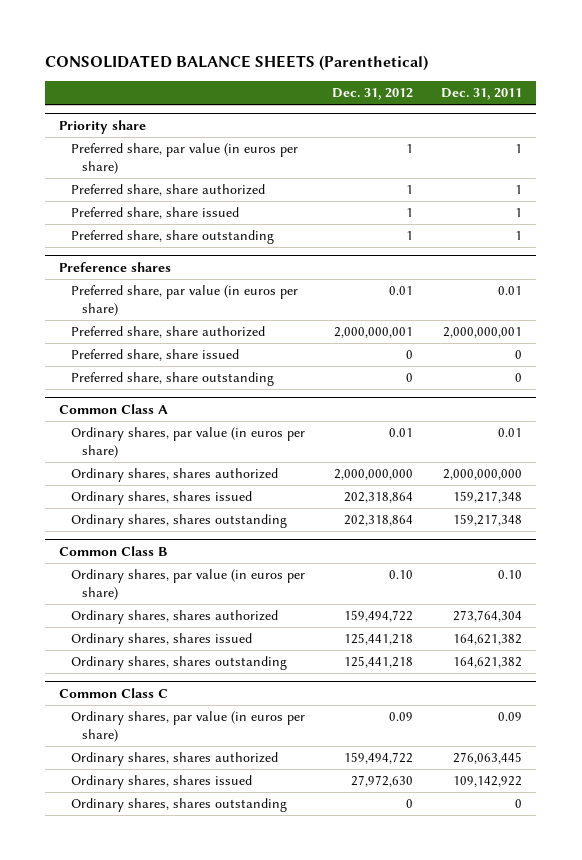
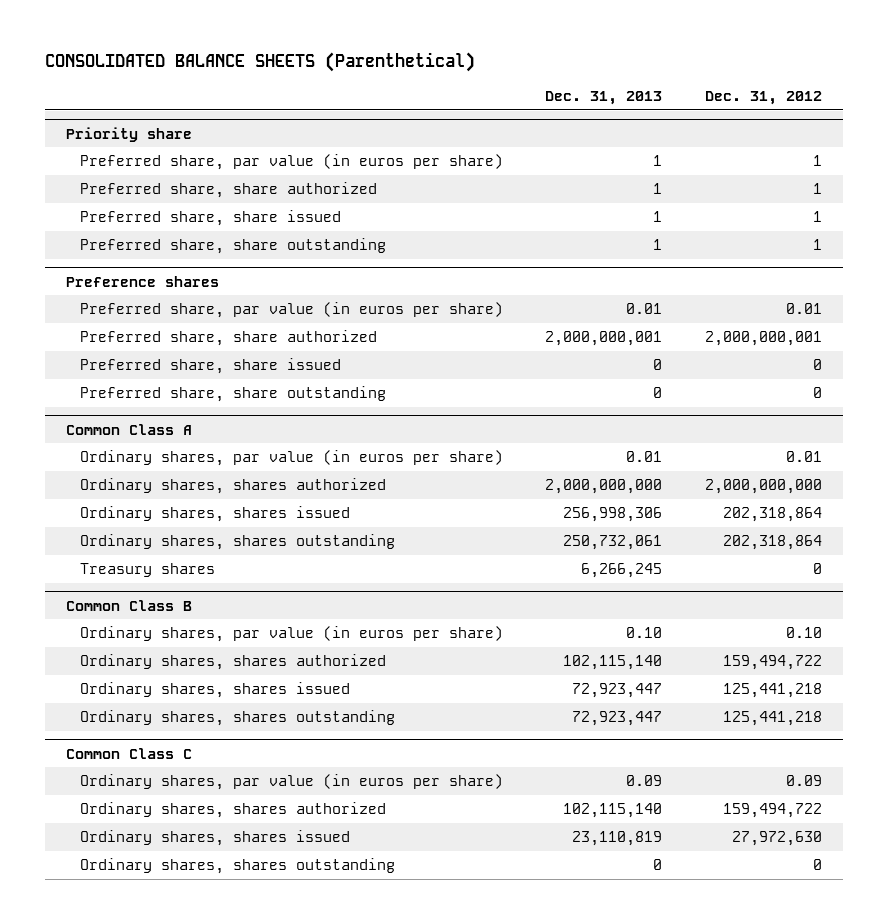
[441,87,523,100] Dec. 31, 2011 -> none
none -> [545,90,663,105] Dec. 31, 2013
none -> [79,562,215,577] Treasury shares

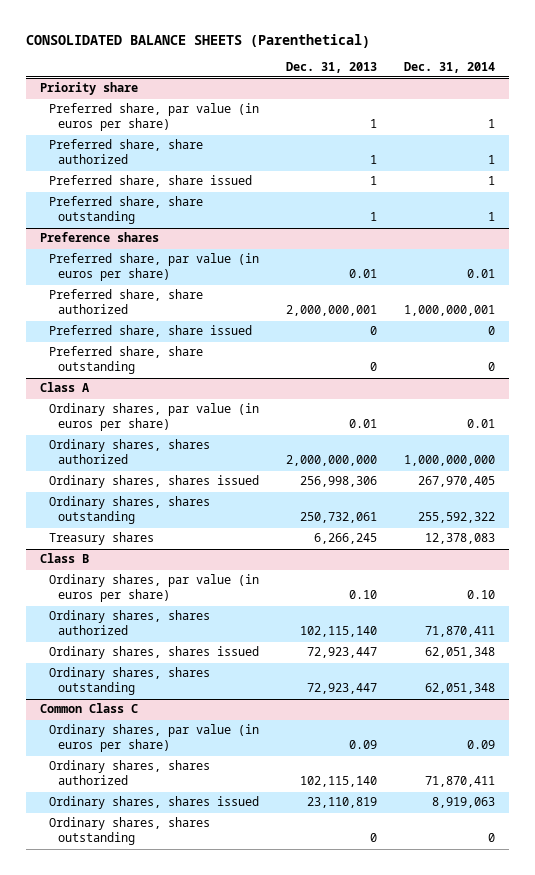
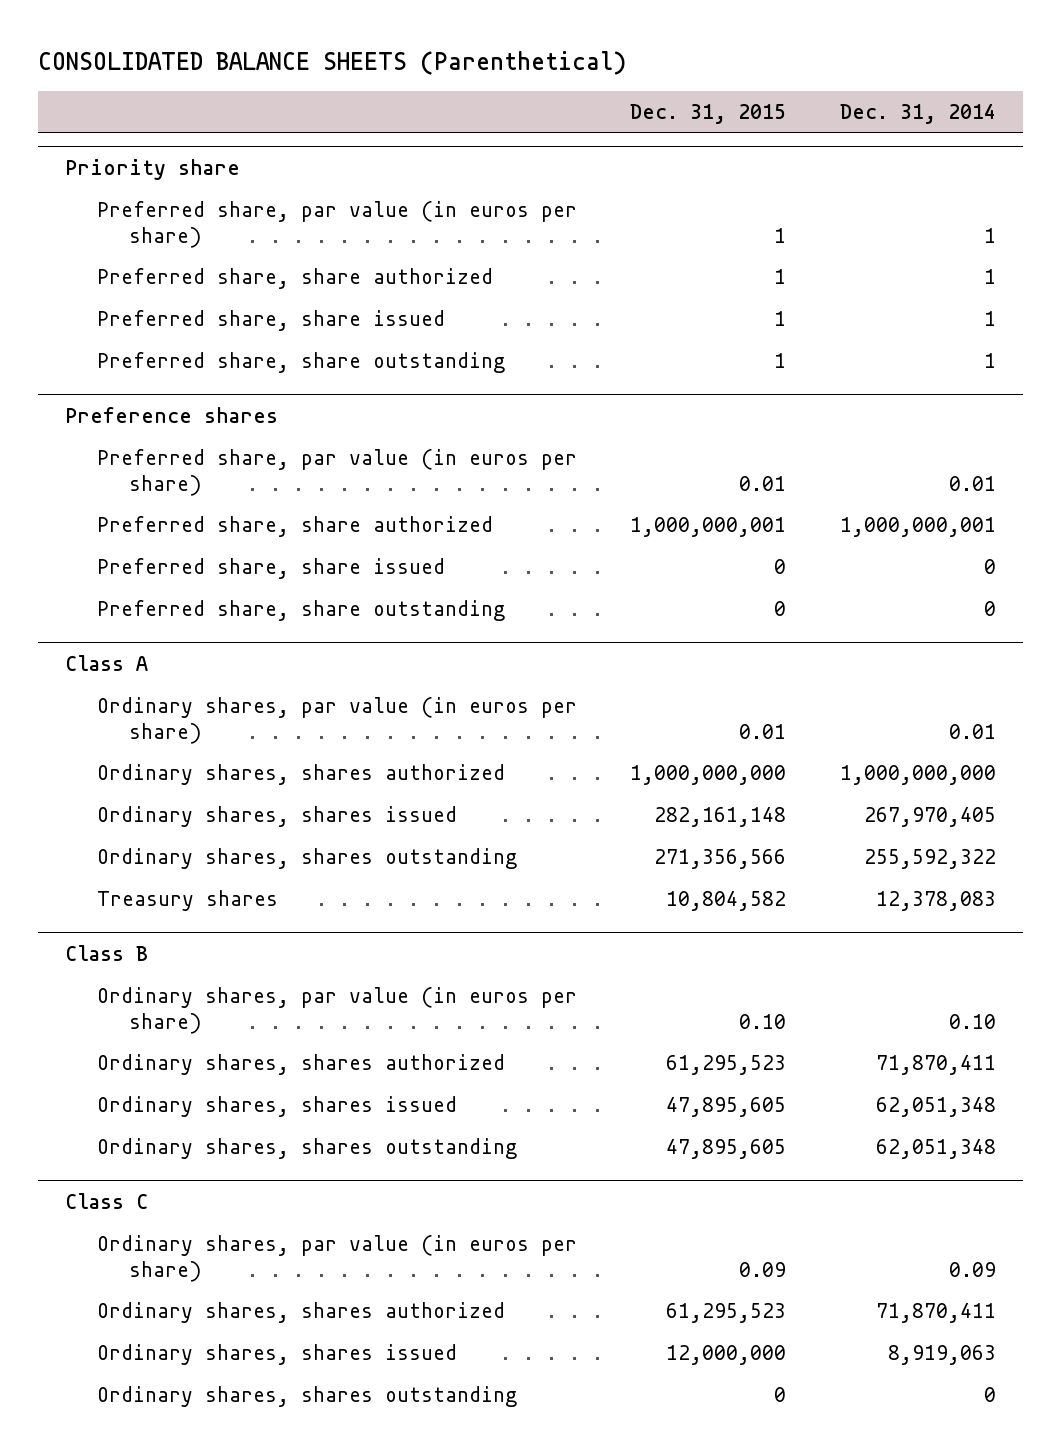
[286,61,378,73] Dec. 31, 2013 -> none
none -> [630,104,787,125] Dec. 31, 2015
[39,703,138,714] Common Class C -> [64,1192,148,1209] Class C

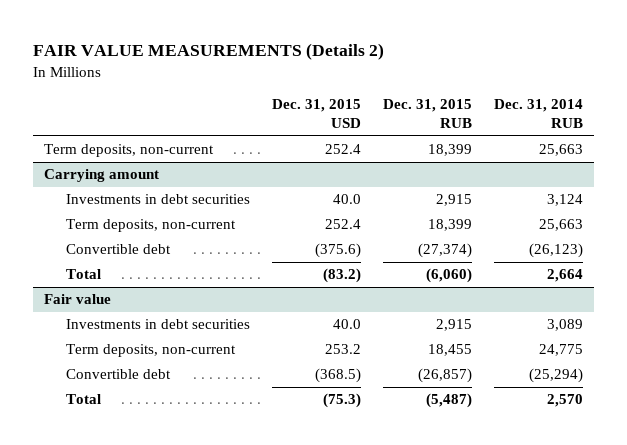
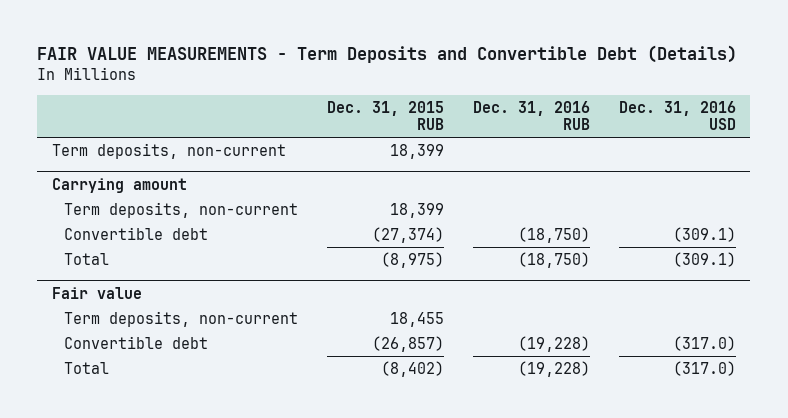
[32,43,384,61] FAIR VALUE MEASUREMENTS (Details 2) -> [37,45,738,64] FAIR VALUE MEASUREMENTS - Term Deposits and Convertible Debt (Details)
[271,99,361,129] Dec. 31, 2015 USD -> none
[493,99,583,129] Dec. 31, 2014 RUB -> none
none -> [472,100,590,131] Dec. 31, 2016 RUB
none -> [618,100,736,131] Dec. 31, 2016 USD
[65,194,250,205] Investments in debt securities -> none
[425,268,472,284] (6,060) -> [380,251,444,268] (8,975)
[65,319,250,330] Investments in debt securities -> none
[425,393,472,409] (5,487) -> [380,360,444,377] (8,402)

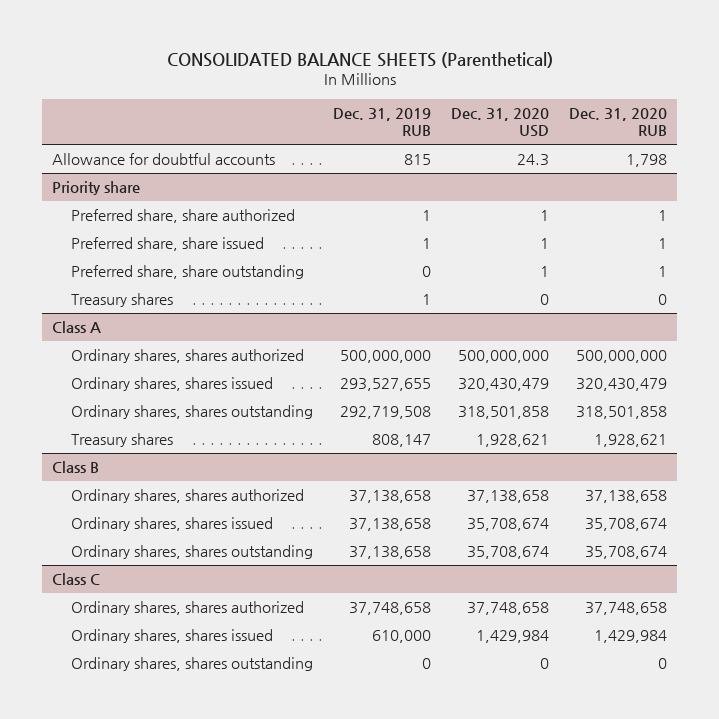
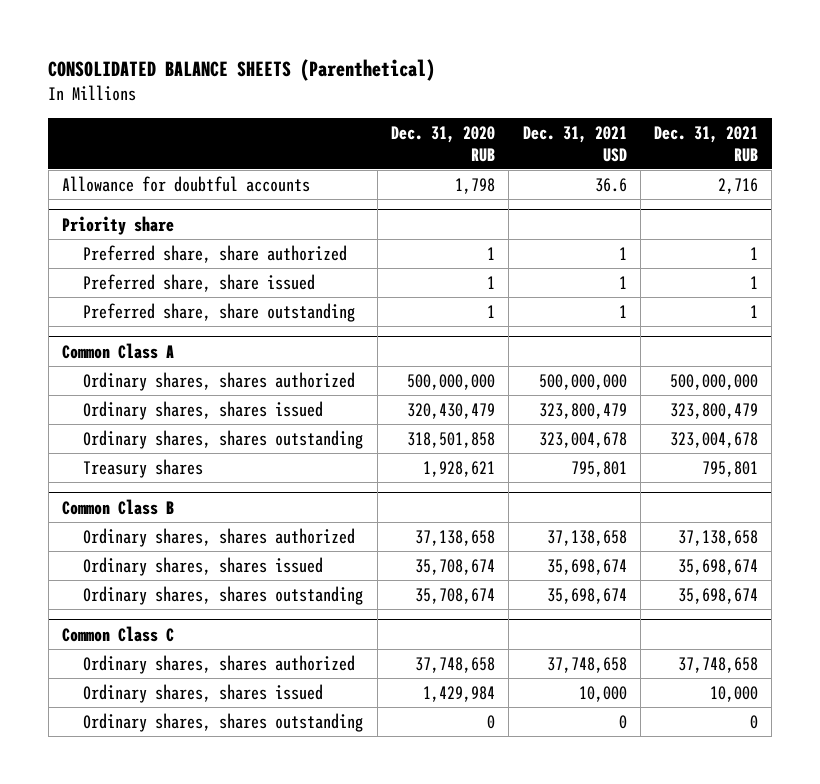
[333,107,432,137] Dec. 31, 2019 RUB -> none
[451,107,550,138] Dec. 31, 2020 USD -> none
none -> [522,126,627,162] Dec. 31, 2021 USD
none -> [654,126,759,162] Dec. 31, 2021 RUB
[71,293,174,308] Treasury shares -> none
[52,321,102,334] Class A -> [62,342,175,359] Common Class A
[52,461,100,474] Class B -> [62,498,175,515] Common Class B
[52,573,101,586] Class C -> [62,625,175,642] Common Class C

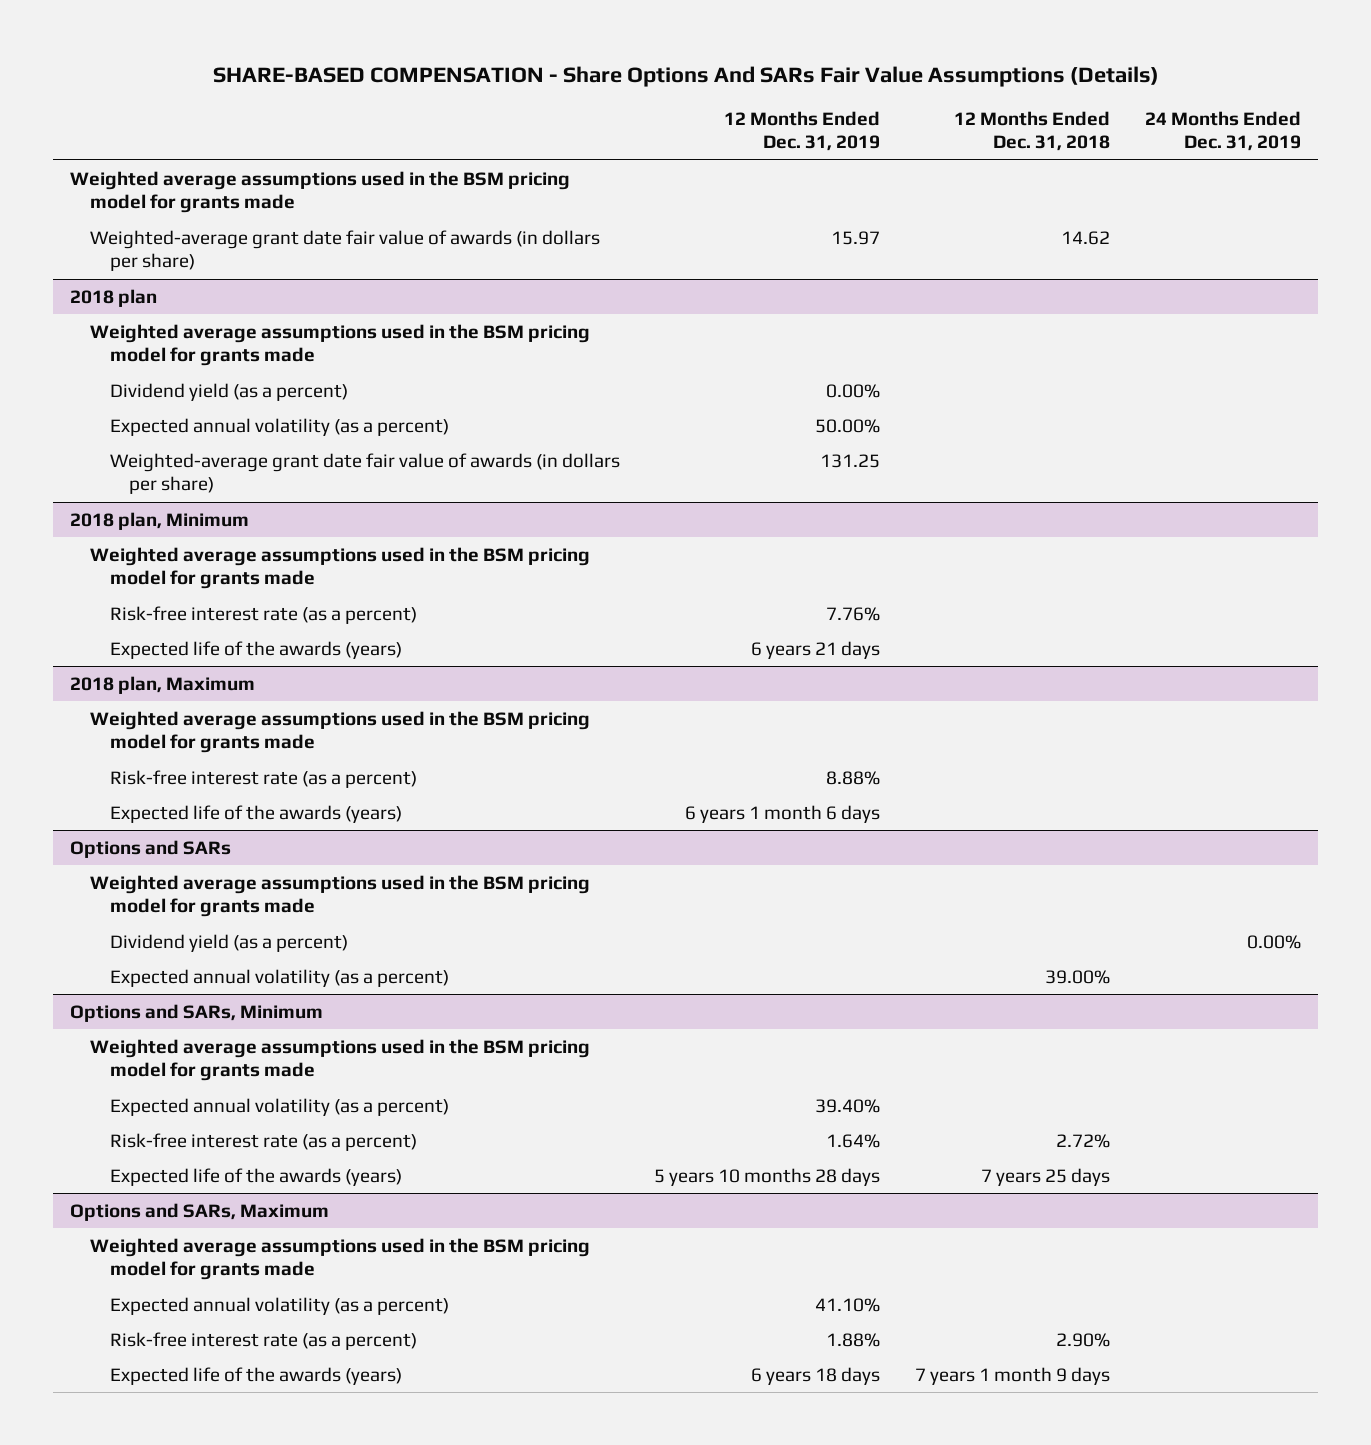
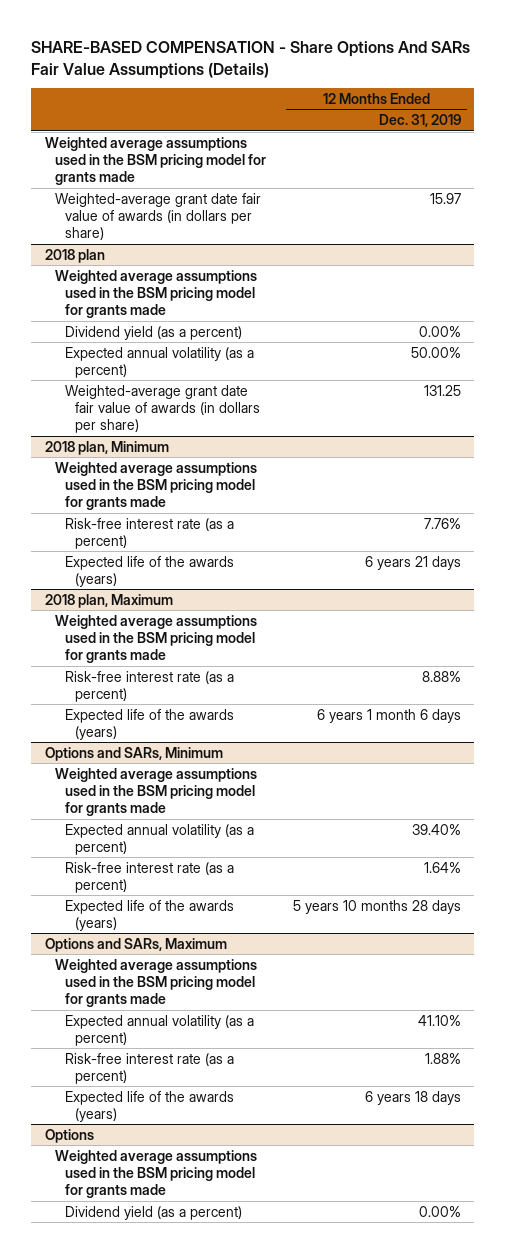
[954,110,1111,152] 12 Months Ended Dec. 31, 2018 -> none
[1145,110,1302,152] 24 Months Ended Dec. 31, 2019 -> none
[70,839,232,858] Options and SARs -> none
[89,874,590,918] Weighted average assumptions used in the BSM pricing model for grants made -> none
[109,933,348,952] Dividend yield (as a percent) -> none
[109,968,449,987] Expected annual volatility (as a percent) -> none
none -> [44,1128,94,1143] Options
none -> [54,1149,257,1199] Weighted average assumptions used in the BSM pricing model for grants made
none -> [65,1205,243,1220] Dividend yield (as a percent)

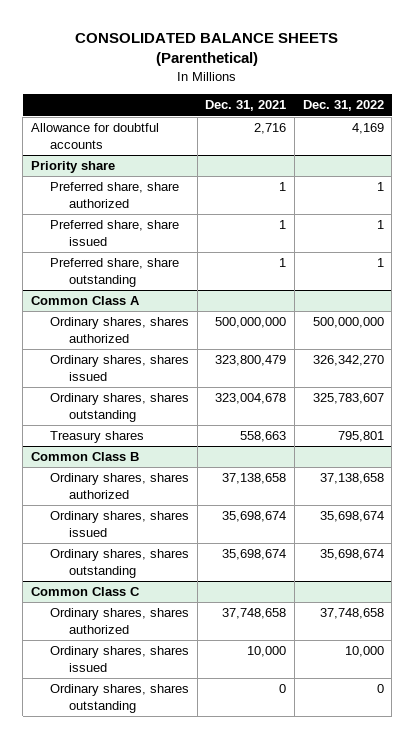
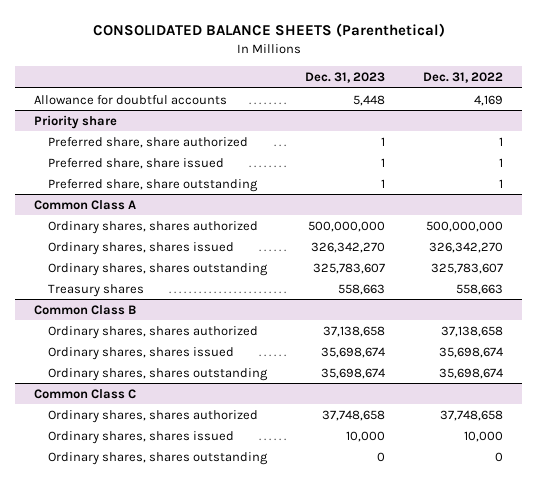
[205,100,287,112] Dec. 31, 2021 -> none
none -> [305,72,386,84] Dec. 31, 2023
[337,431,384,443] 795,801 -> [456,283,504,295] 558,663

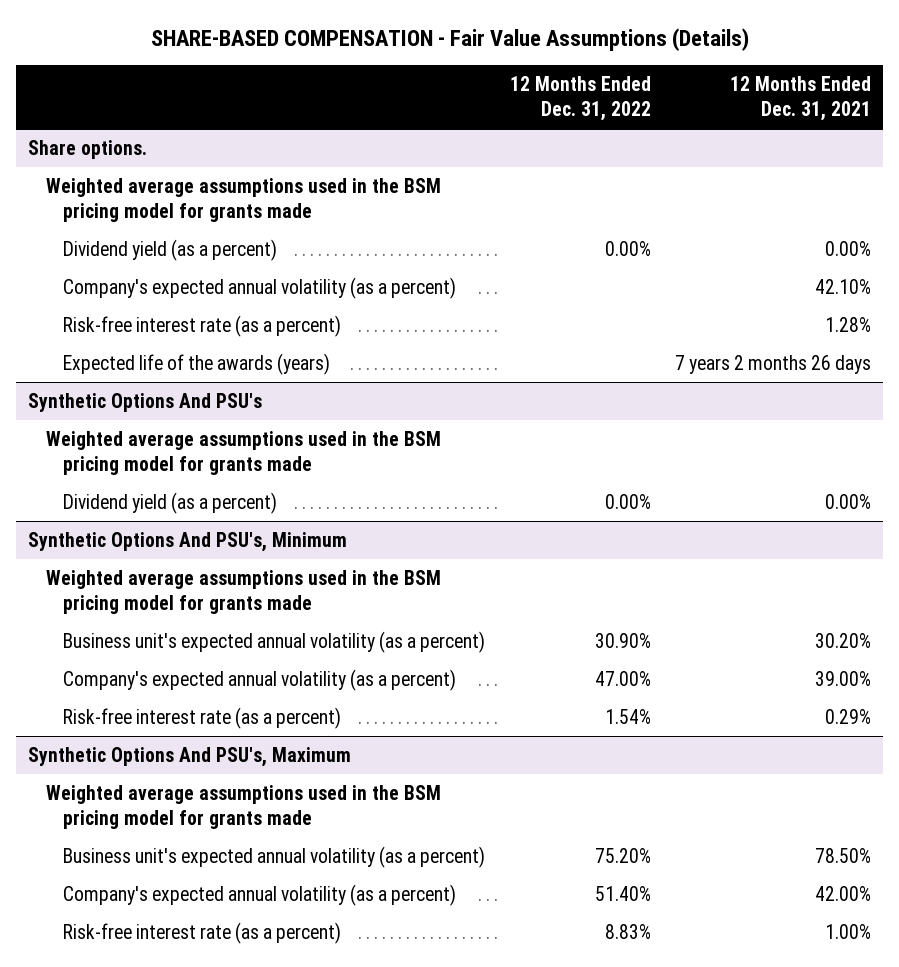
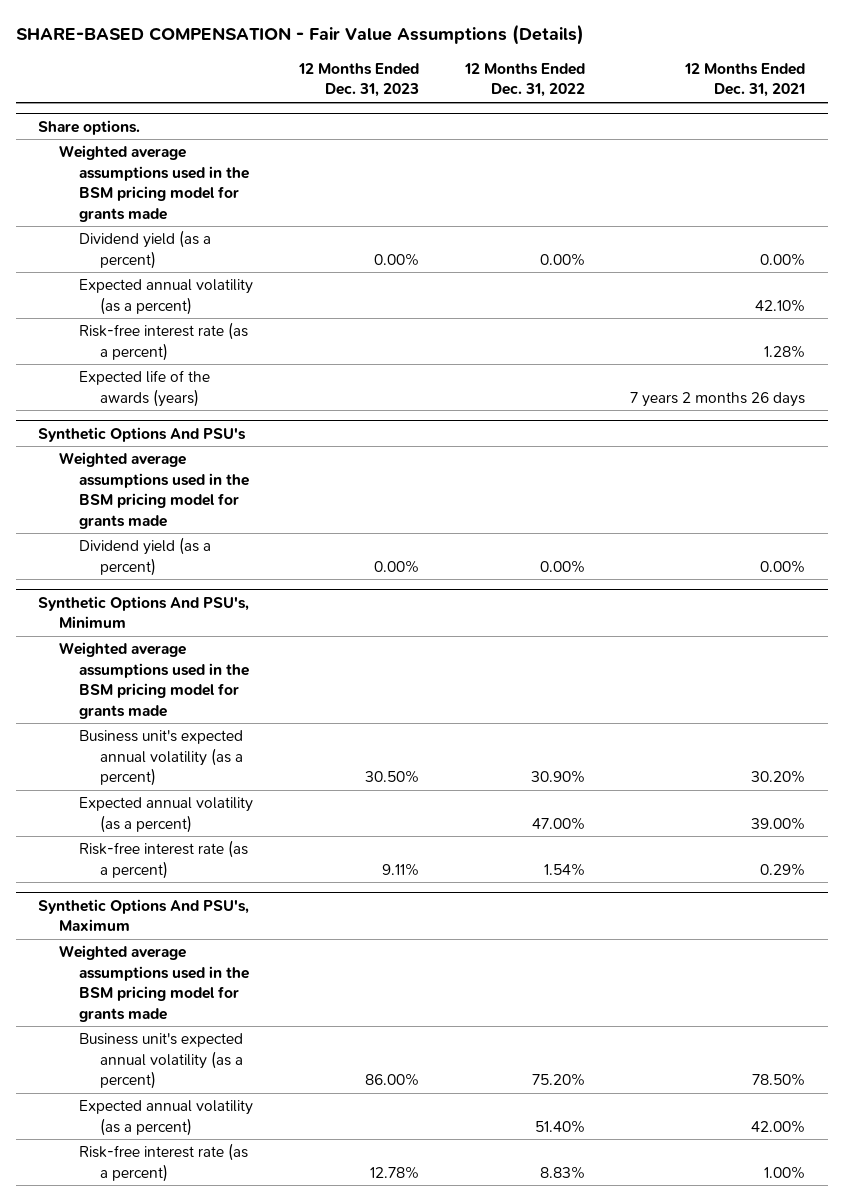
none -> [298,63,420,98] 12 Months Ended Dec. 31, 2023
[63,277,457,300] Company's expected annual volatility (as a percent) -> [79,279,254,315] Expected annual volatility (as a percent)
[63,669,457,692] Company's expected annual volatility (as a percent) -> [79,797,254,833] Expected annual volatility (as a percent)
[63,884,457,907] Company's expected annual volatility (as a percent) -> [79,1100,254,1136] Expected annual volatility (as a percent)

